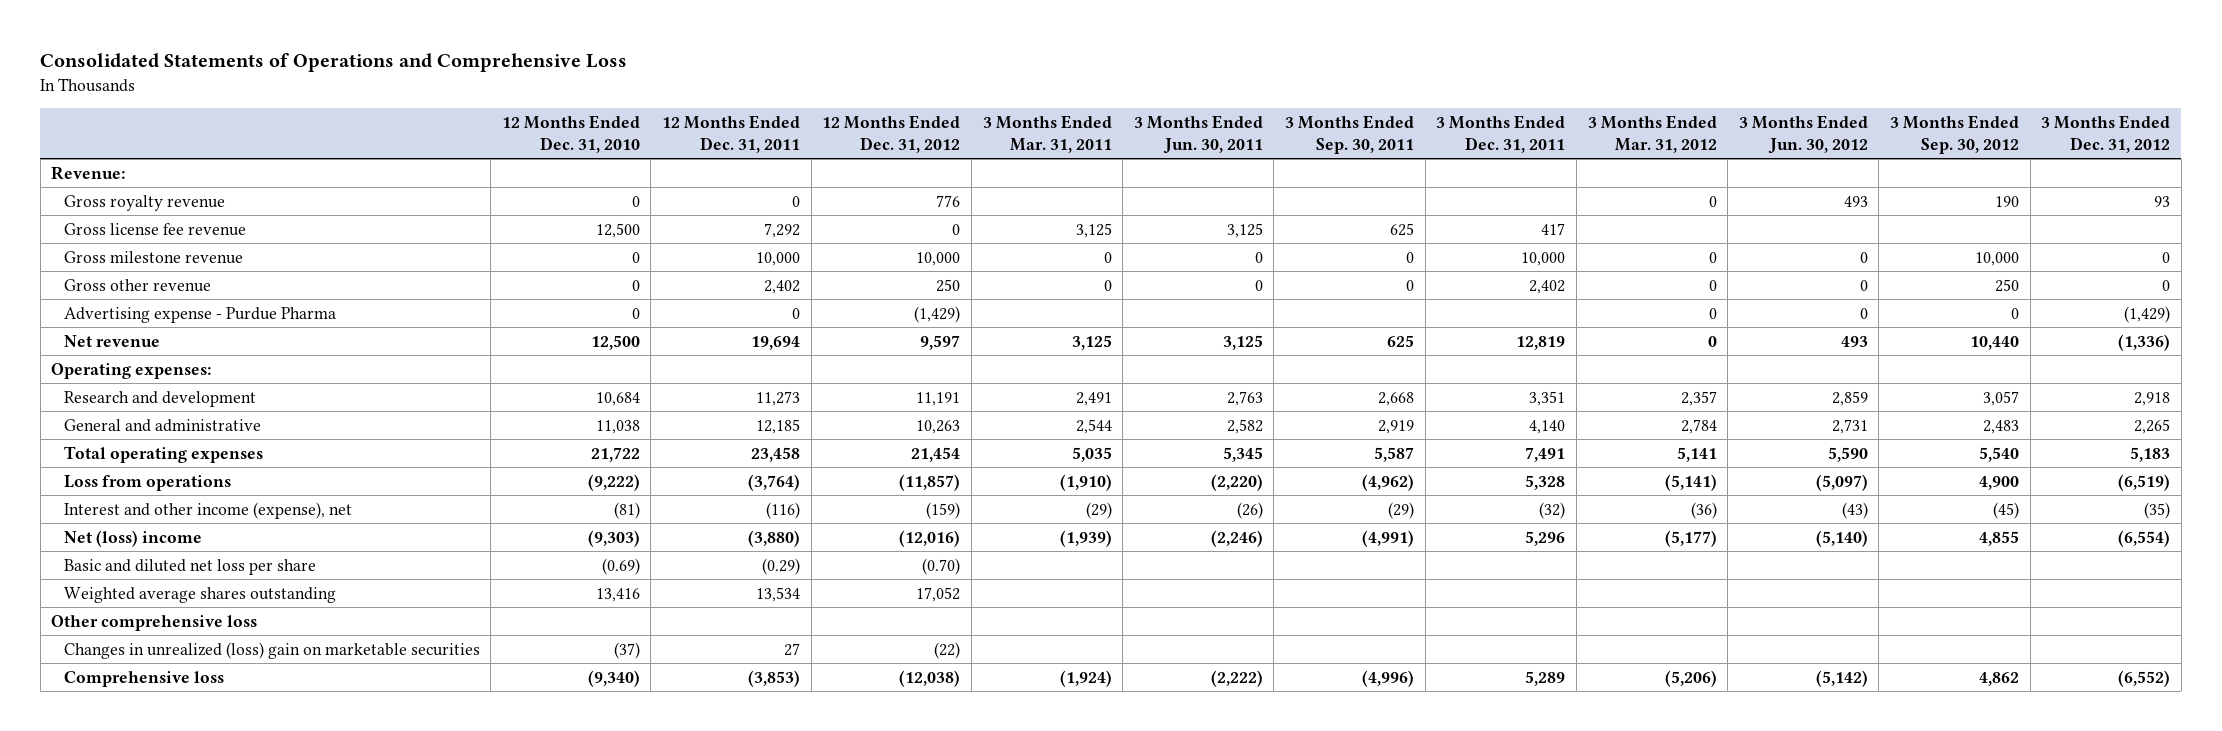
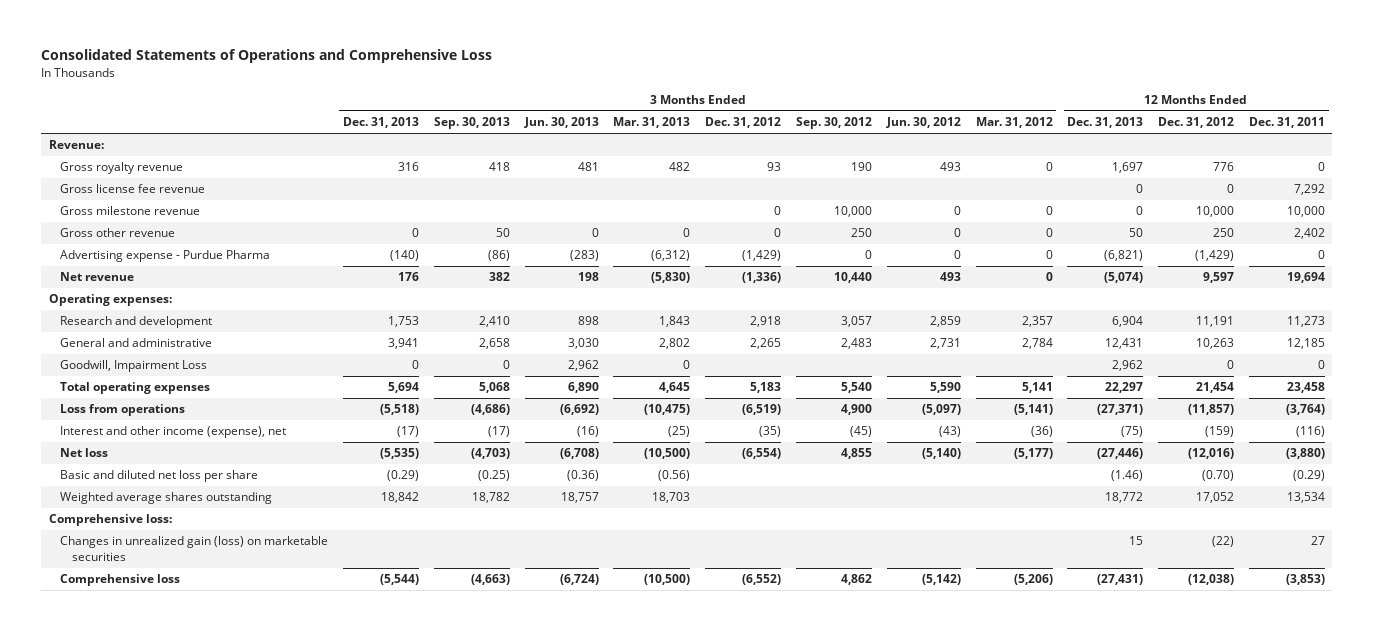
[501,114,640,153] 12 Months Ended Dec. 31, 2010 -> none
[982,114,1112,153] 3 Months Ended Mar. 31, 2011 -> none
[1133,114,1263,154] 3 Months Ended Jun. 30, 2011 -> none
[1285,114,1415,154] 3 Months Ended Sep. 30, 2011 -> none
[1436,114,1566,153] 3 Months Ended Dec. 31, 2011 -> none
none -> [343,117,420,129] Dec. 31, 2013
none -> [433,117,510,130] Sep. 30, 2013
none -> [523,117,599,129] Jun. 30, 2013
none -> [613,117,691,129] Mar. 31, 2013
none -> [1067,117,1144,129] Dec. 31, 2013
none -> [60,360,208,373] Goodwill, Impairment Loss
[63,529,202,547] Net (loss) income -> [60,448,109,458] Net loss
[51,614,258,631] Other comprehensive loss -> [48,514,172,527] Comprehensive loss:
[63,641,480,659] Changes in unrealized (loss) gain on marketable securities -> [60,536,329,561] Changes in unrealized gain (loss) on marketable securities

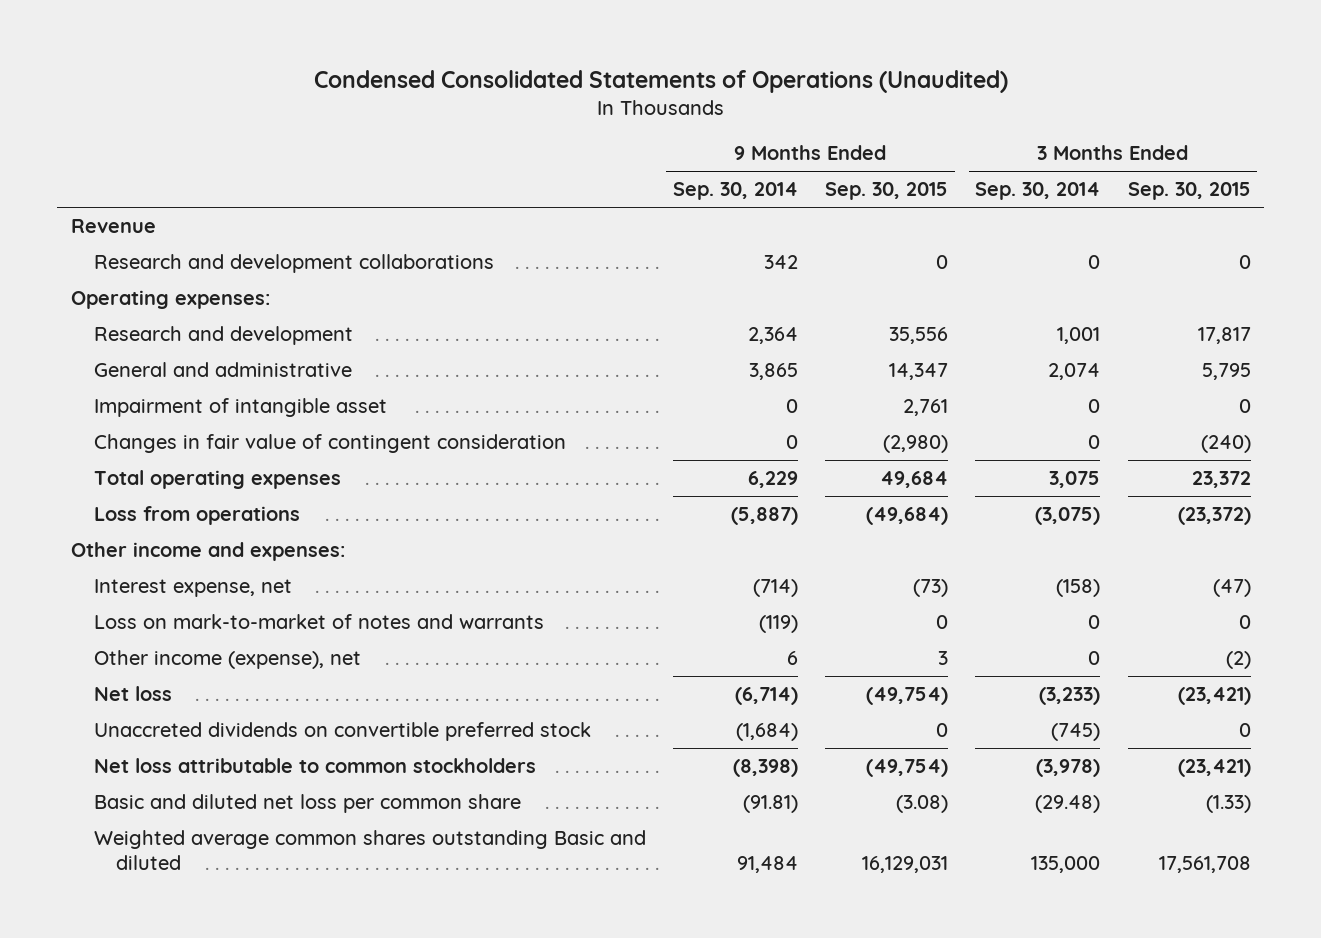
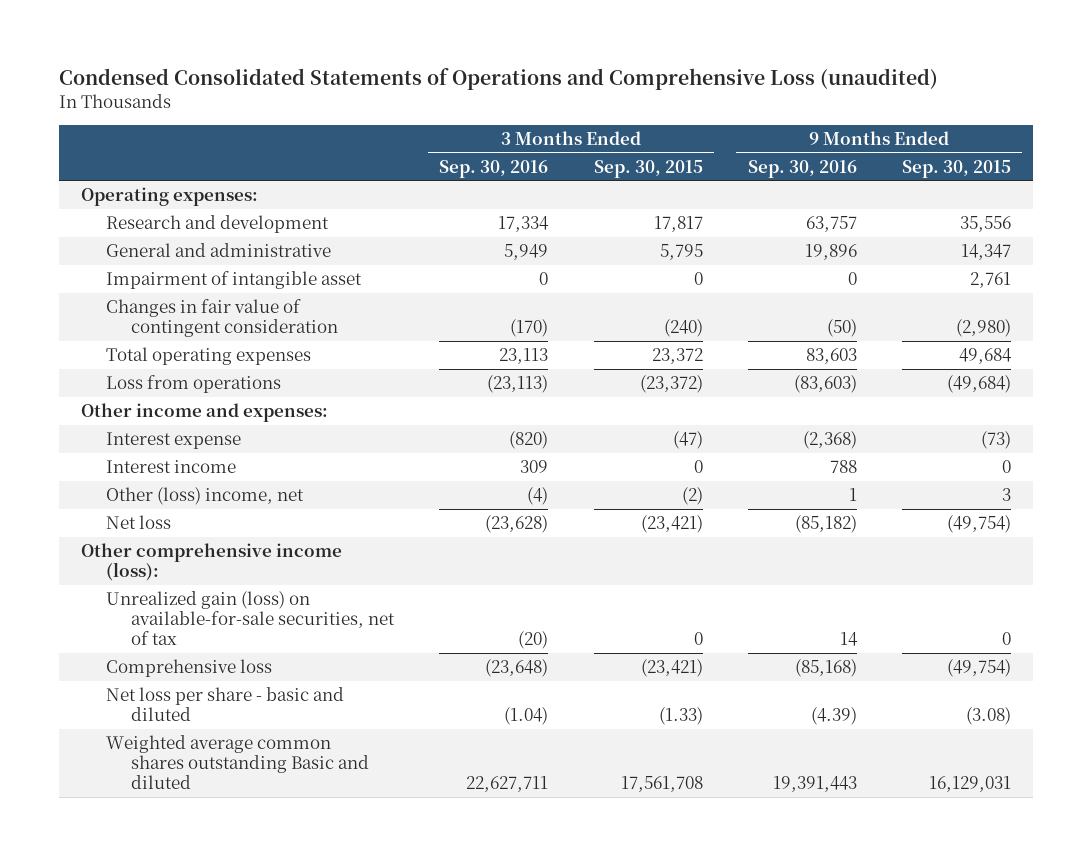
[313,70,1008,94] Condensed Consolidated Statements of Operations (Unaudited) -> [58,68,938,91] Condensed Consolidated Statements of Operations and Comprehensive Loss (unaudited)
[672,182,798,201] Sep. 30, 2014 -> none
[975,182,1101,201] Sep. 30, 2014 -> none
none -> [439,159,549,178] Sep. 30, 2016
none -> [747,159,857,178] Sep. 30, 2016
[70,219,156,234] Revenue -> none
[93,254,494,274] Research and development collaborations -> none
[93,614,544,630] Loss on mark-to-market of notes and warrants -> none
[93,579,292,598] Interest expense, net -> [106,431,242,449] Interest expense
none -> [106,459,237,473] Interest income
[93,650,361,670] Other income (expense), net -> [106,486,305,505] Other (loss) income, net
[93,722,591,742] Unaccreted dividends on convertible preferred stock -> none
none -> [81,542,343,582] Other comprehensive income (loss):
none -> [106,590,396,646] Unrealized gain (loss) on available-for-sale securities, net of tax
[93,758,536,774] Net loss attributable to common stockholders -> [106,658,273,677] Comprehensive loss
[93,794,521,814] Basic and diluted net loss per common share -> [106,686,345,722] Net loss per share - basic and diluted

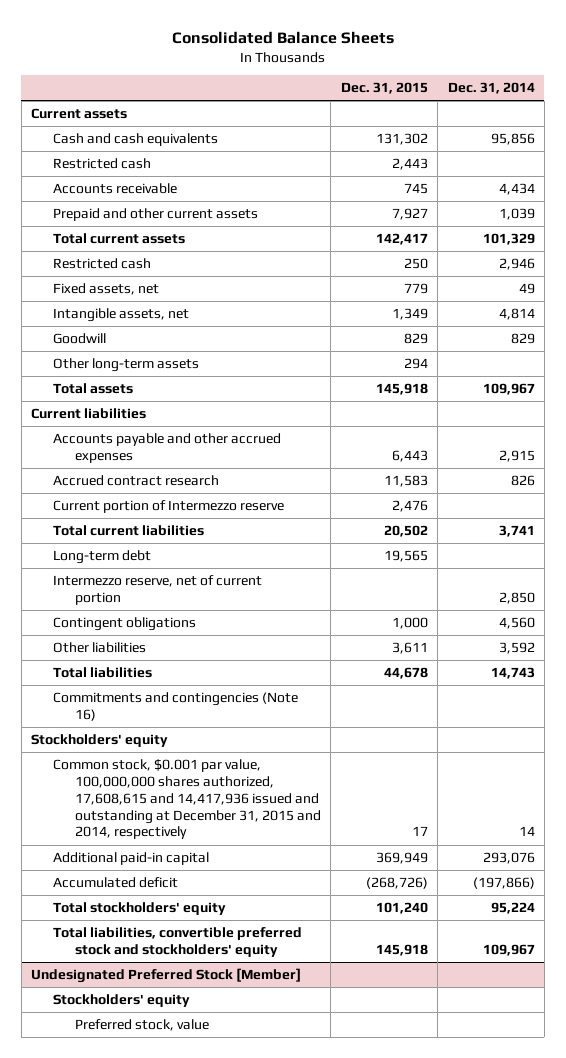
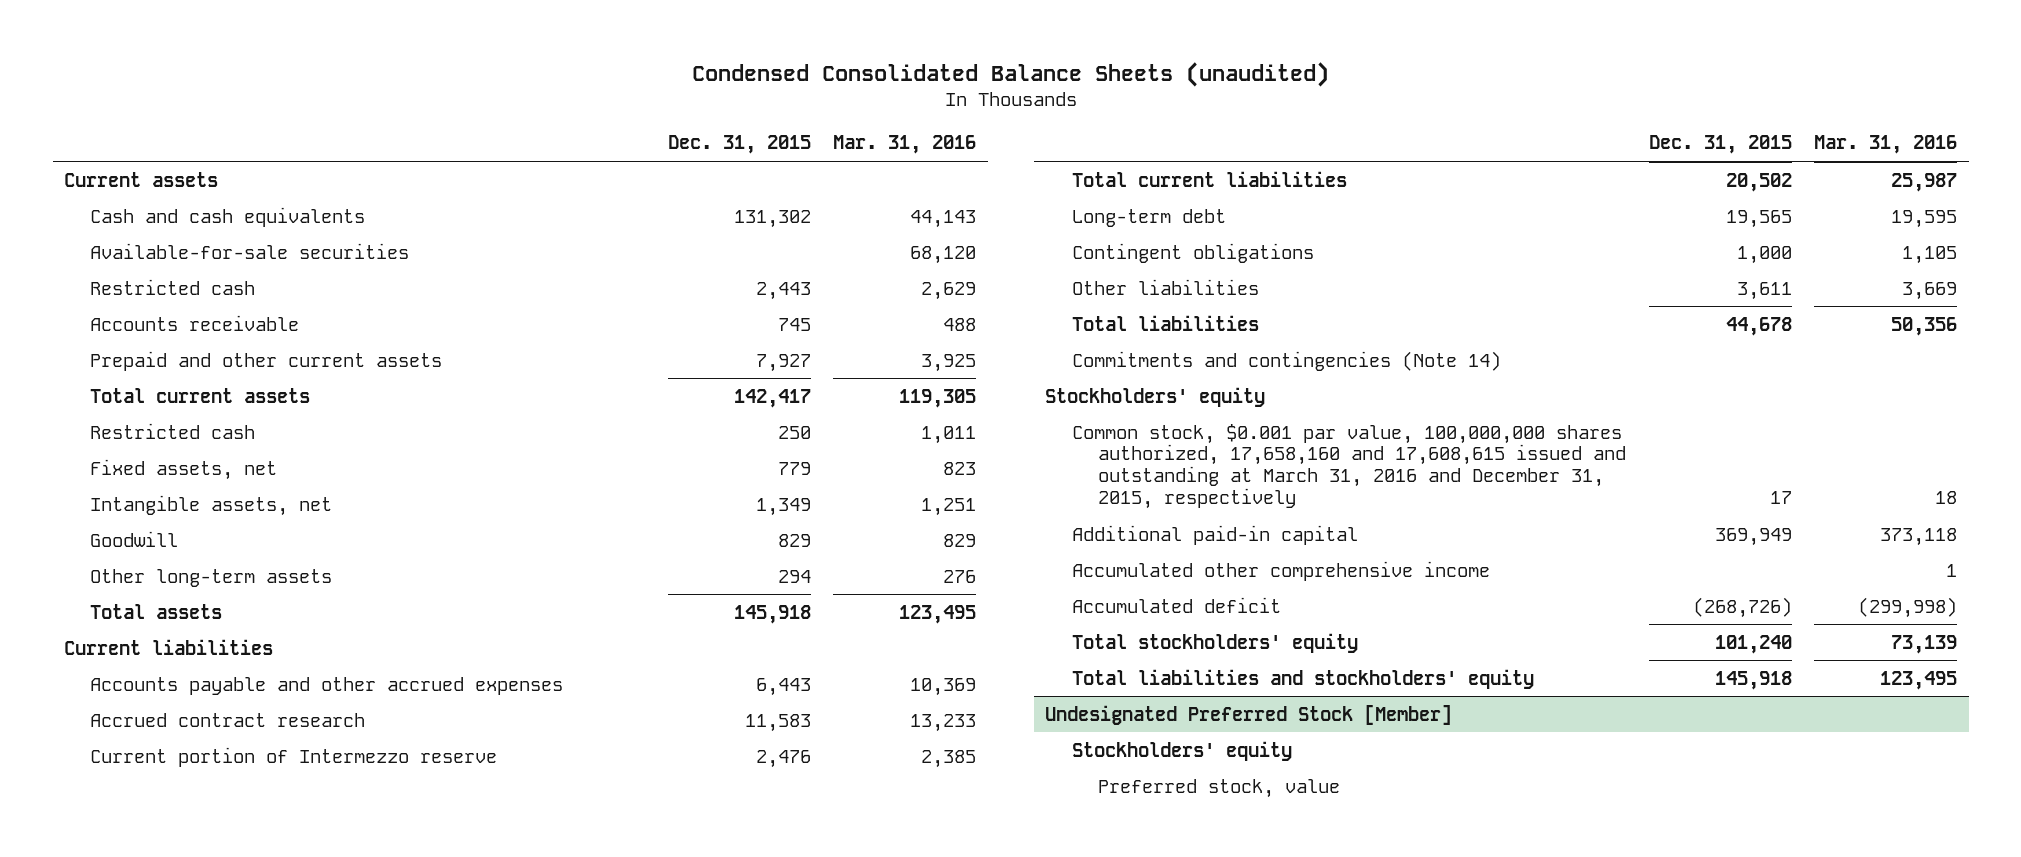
[171,30,394,44] Consolidated Balance Sheets -> [691,62,1329,88] Condensed Consolidated Balance Sheets (unaudited)
[447,82,535,95] Dec. 31, 2014 -> none
none -> [833,135,977,155] Mar. 31, 2016
none -> [90,242,410,259] Available-for-sale securities
[53,575,263,605] Intermezzo reserve, net of current portion -> none
[53,692,299,721] Commitments and contingencies (Note 16) -> [1071,350,1501,371] Commitments and contingencies (Note 14)
[53,759,322,840] Common stock, $0.001 par value, 100,000,000 shares authorized, 17,608,615 and 14,417,936 issued and outstanding at December 31, 2015 and 2014, respectively -> [1071,423,1627,510] Common stock, $0.001 par value, 100,000,000 shares authorized, 17,658,160 and 17,608,615 issued and outstanding at March 31, 2016 and December 31, 2015, respectively
none -> [1071,560,1490,581] Accumulated other comprehensive income
[53,927,303,957] Total liabilities, convertible preferred stock and stockholders' equity -> [1071,668,1534,689] Total liabilities and stockholders' equity

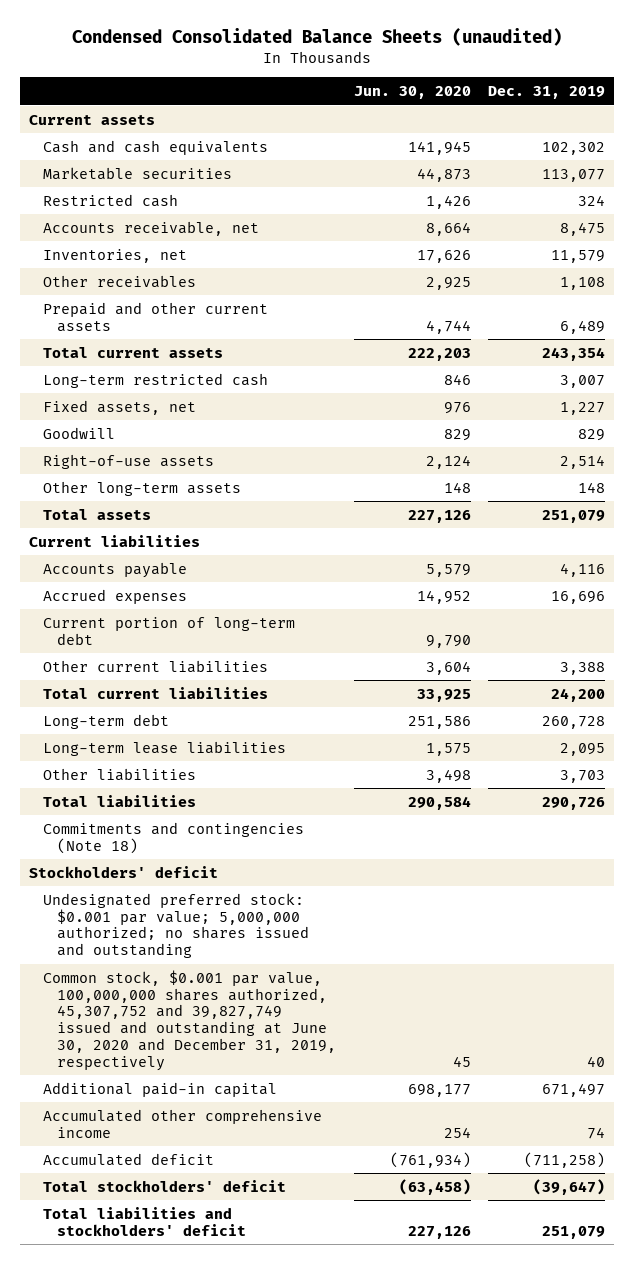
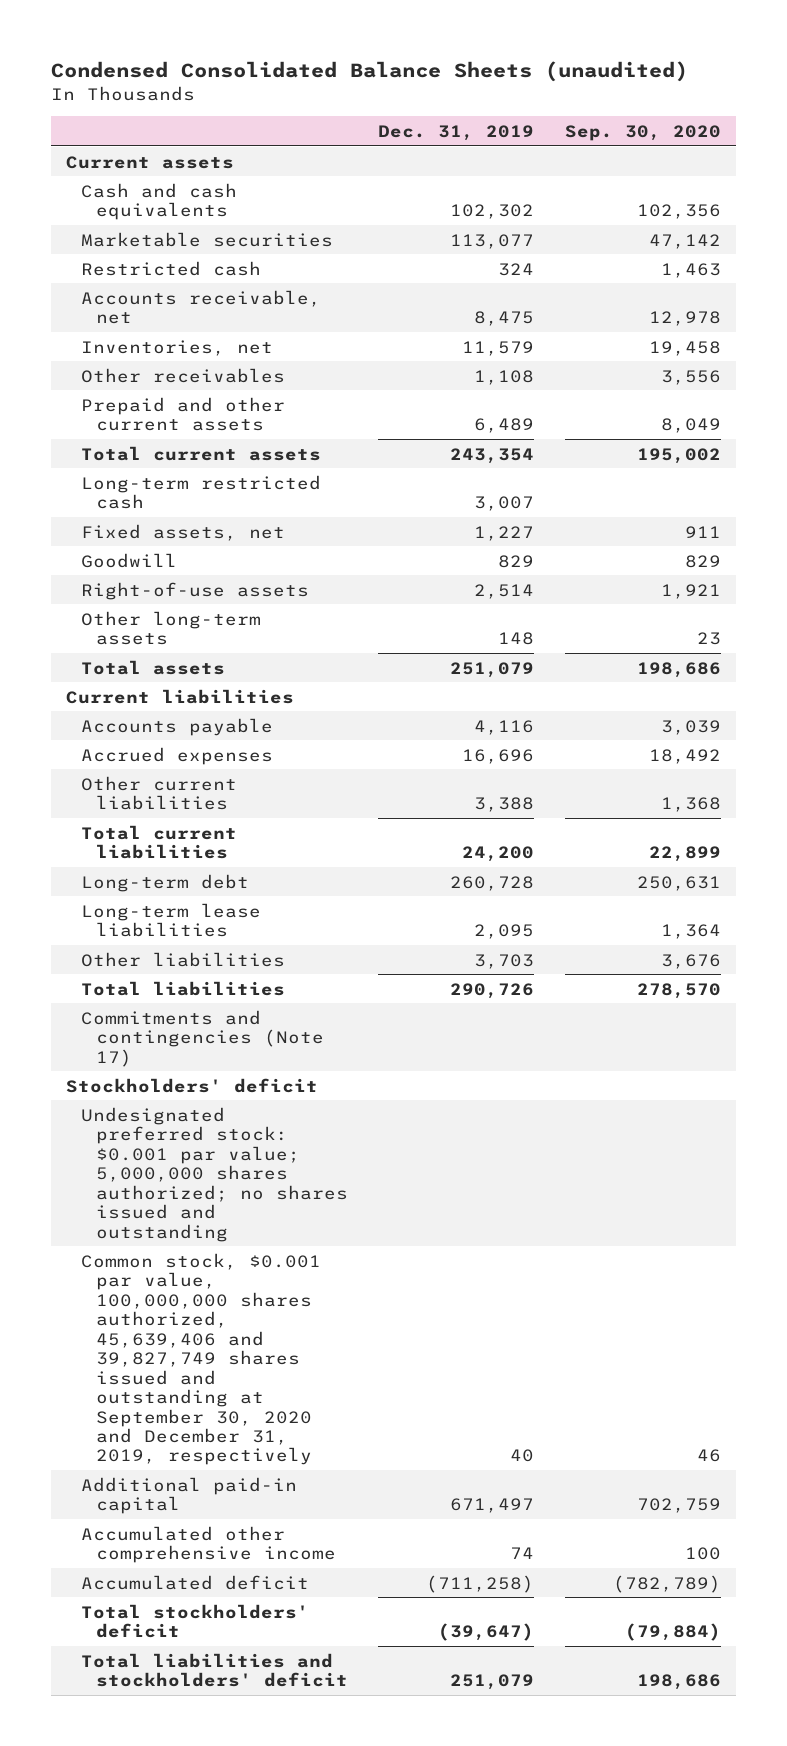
[353,86,471,100] Jun. 30, 2020 -> none
none -> [564,124,721,141] Sep. 30, 2020
[43,616,296,645] Current portion of long-term debt -> none
[43,821,305,854] Commitments and contingencies (Note 18) -> [81,1009,325,1067] Commitments and contingencies (Note 17)
[43,892,309,959] Undesignated preferred stock: $0.001 par value; 5,000,000 authorized; no shares issued and outstanding -> [81,1106,349,1242] Undesignated preferred stock: $0.001 par value; 5,000,000 shares authorized; no shares issued and outstanding
[43,969,336,1071] Common stock, $0.001 par value, 100,000,000 shares authorized, 45,307,752 and 39,827,749 issued and outstanding at June 30, 2020 and December 31, 2019, respectively -> [81,1252,322,1466] Common stock, $0.001 par value, 100,000,000 shares authorized, 45,639,406 and 39,827,749 shares issued and outstanding at September 30, 2020 and December 31, 2019, respectively

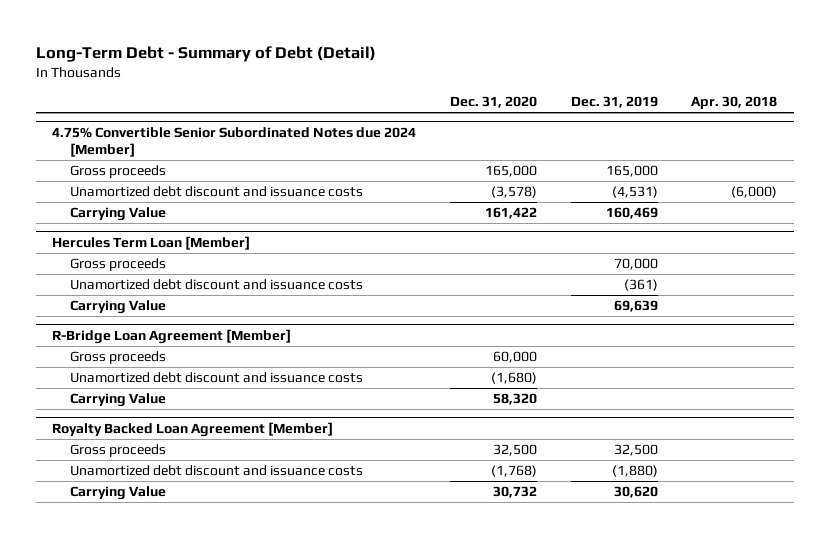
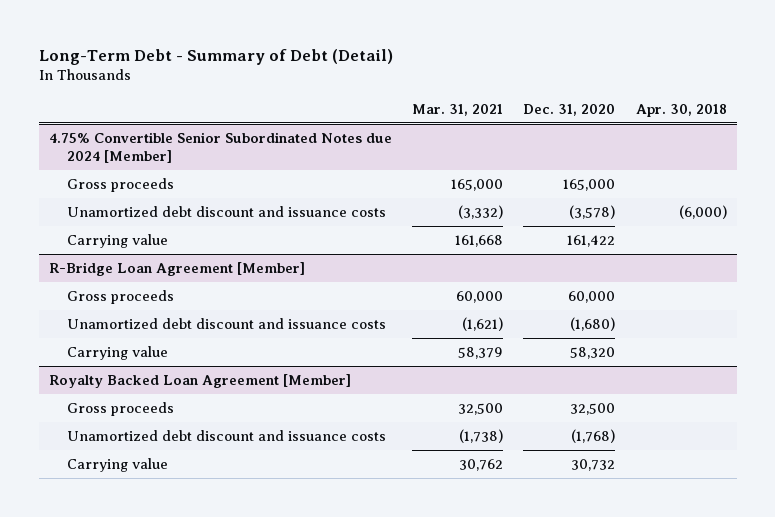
[570,96,658,109] Dec. 31, 2019 -> none
none -> [412,103,504,116] Mar. 31, 2021
[52,235,251,250] Hercules Term Loan [Member] -> none
[70,258,167,272] Gross proceeds -> none
[70,279,364,291] Unamortized debt discount and issuance costs -> none
[70,300,167,315] Carrying Value -> none
[70,207,167,222] Carrying Value -> [66,233,168,248] Carrying value
[70,393,167,408] Carrying Value -> [66,345,168,360] Carrying value
[70,486,167,501] Carrying Value -> [66,457,168,472] Carrying value

